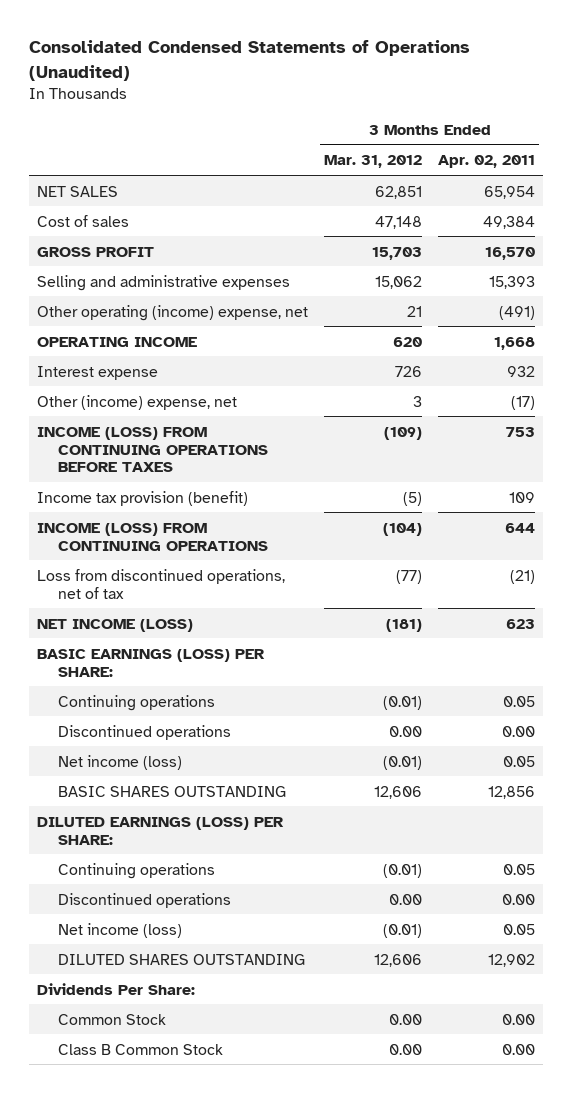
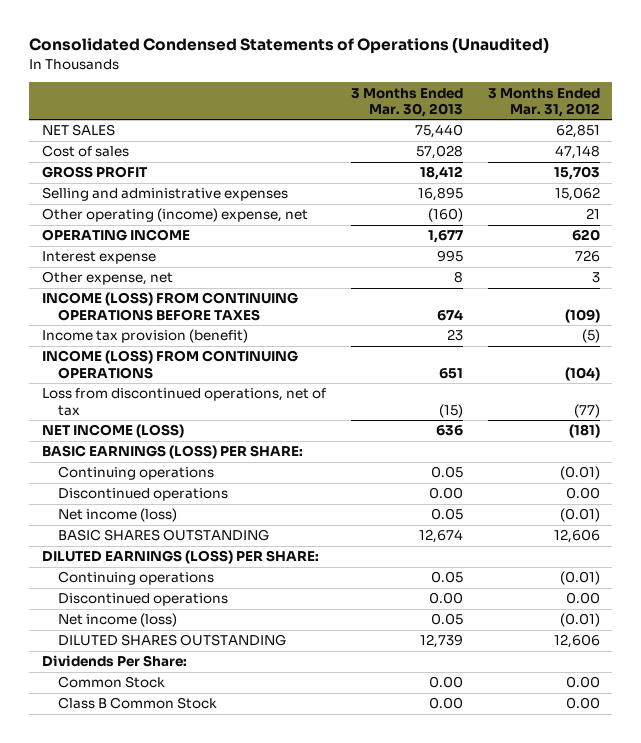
[438,155,536,169] Apr. 02, 2011 -> none
none -> [350,87,463,118] 3 Months Ended Mar. 30, 2013
[37,394,238,410] Other (income) expense, net -> [41,271,173,286] Other expense, net

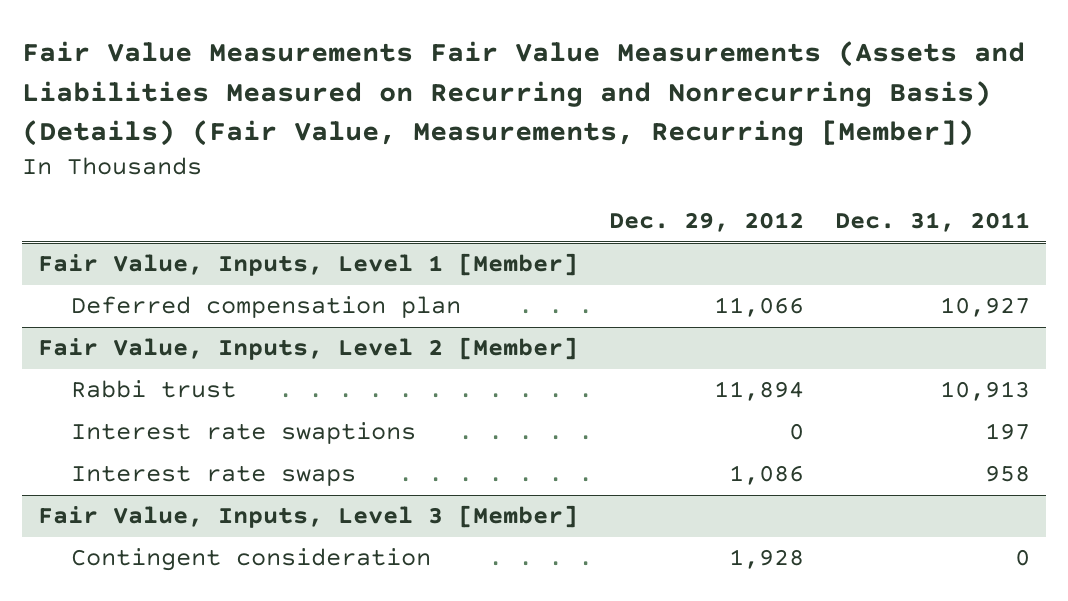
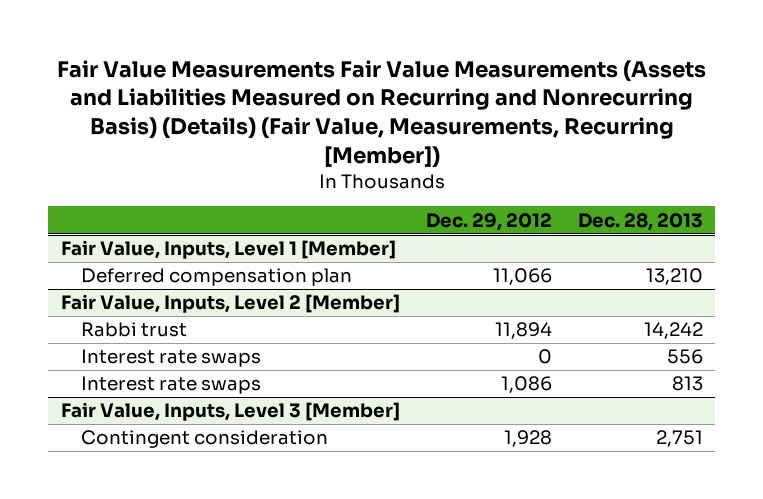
[835,212,1031,233] Dec. 31, 2011 -> none
none -> [577,212,703,231] Dec. 28, 2013
[71,422,417,445] Interest rate swaptions -> [80,349,261,368] Interest rate swaps

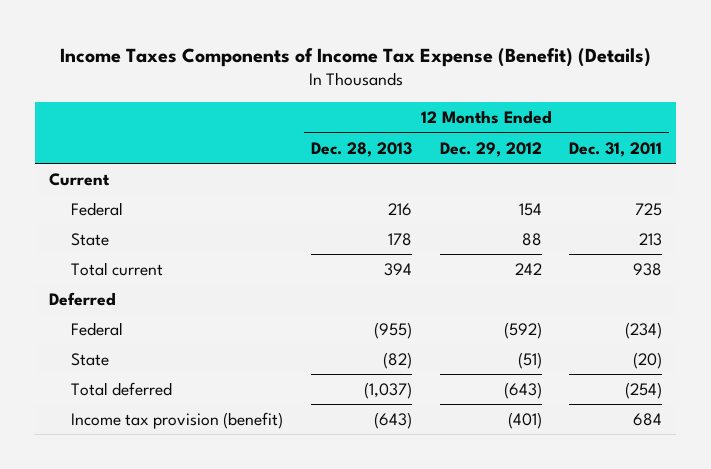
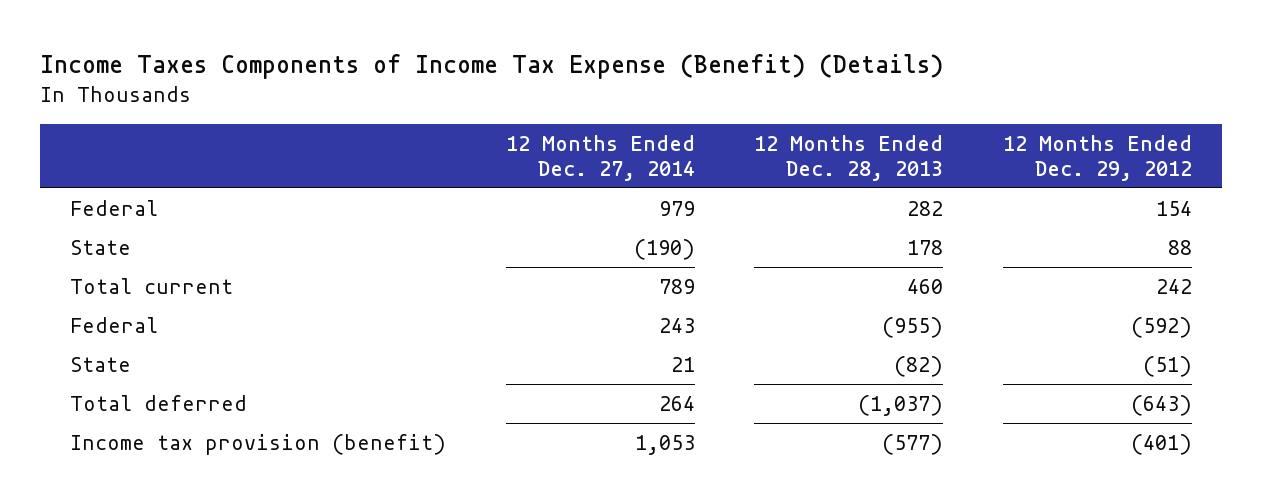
[569,141,663,157] Dec. 31, 2011 -> none
none -> [505,134,695,181] 12 Months Ended Dec. 27, 2014
[48,172,110,186] Current -> none
[387,202,412,216] 216 -> [907,200,944,216] 282
[48,291,116,306] Deferred -> none
[383,262,412,276] 394 -> [907,278,944,294] 460
[373,411,412,429] (643) -> [882,433,944,455] (577)

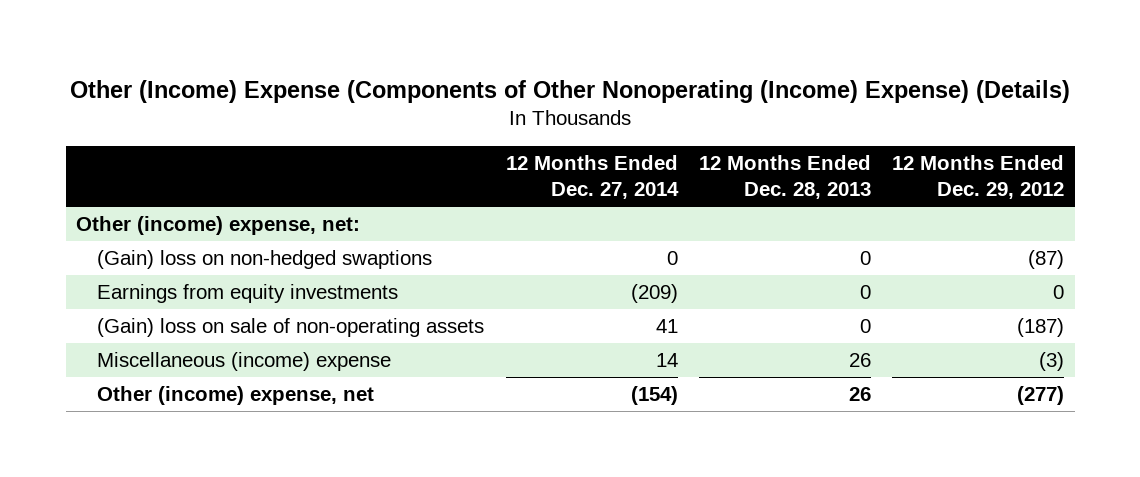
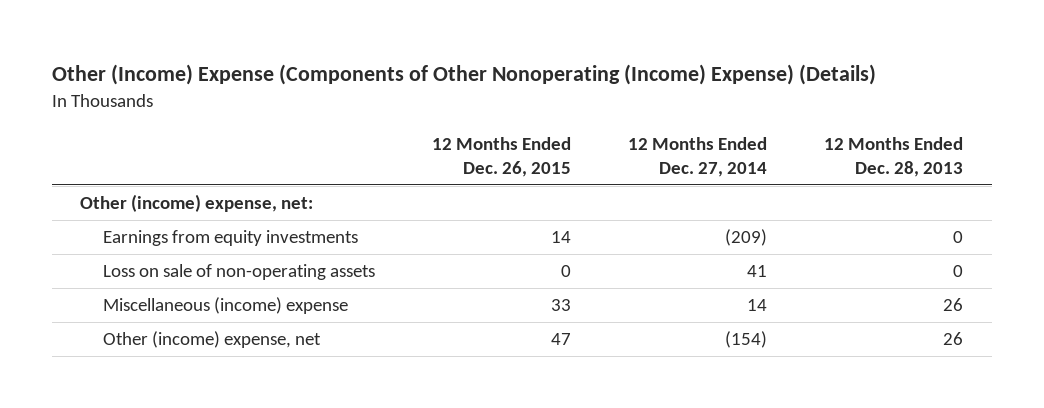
[892,155,1065,199] 12 Months Ended Dec. 29, 2012 -> none
none -> [432,136,572,178] 12 Months Ended Dec. 26, 2015
[97,250,433,270] (Gain) loss on non-hedged swaptions -> none
[97,318,485,338] (Gain) loss on sale of non-operating assets -> [103,264,376,281] Loss on sale of non-operating assets

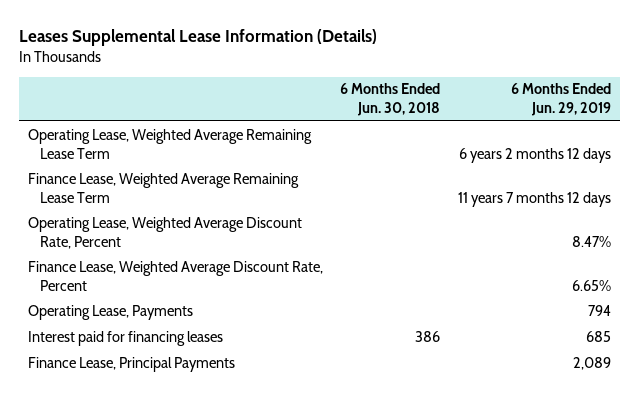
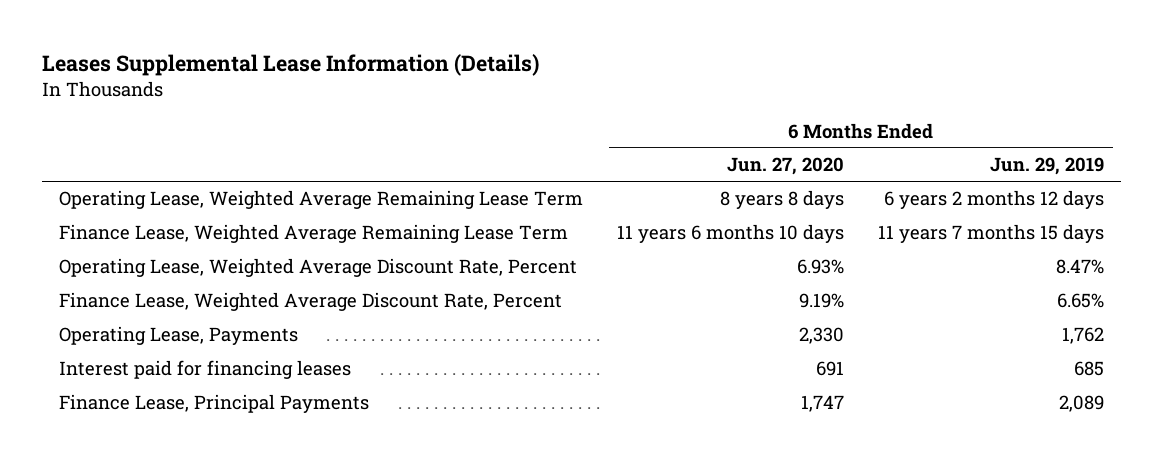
[340,83,441,117] 6 Months Ended Jun. 30, 2018 -> none
none -> [727,157,845,176] Jun. 27, 2020
[457,191,611,207] 11 years 7 months 12 days -> [878,224,1105,244] 11 years 7 months 15 days
[587,304,611,316] 794 -> [1062,327,1105,345] 1,762

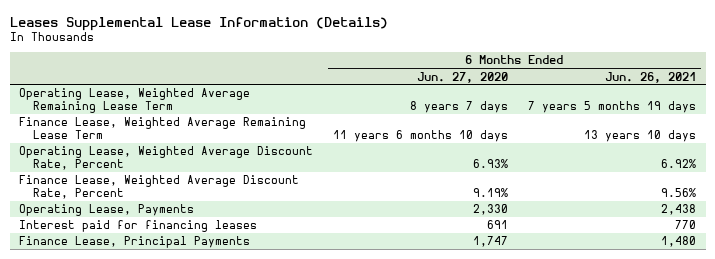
[990,157,1105,176] Jun. 29, 2019 -> none
none -> [604,71,696,83] Jun. 26, 2021
[720,190,845,210] 8 years 8 days -> [410,101,509,114] 8 years 7 days

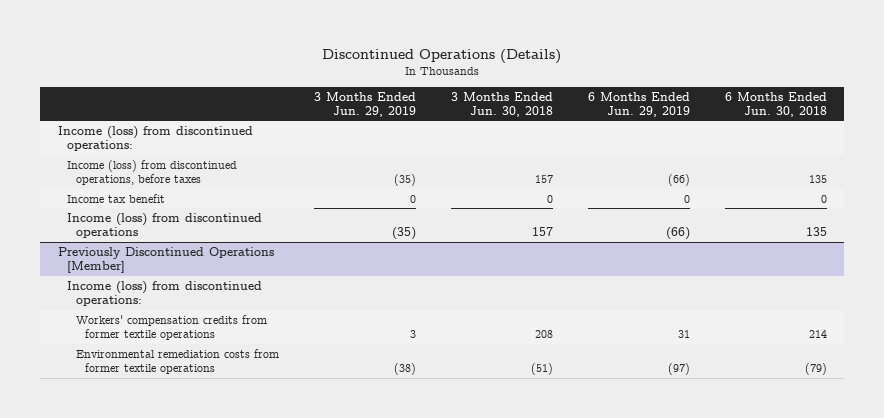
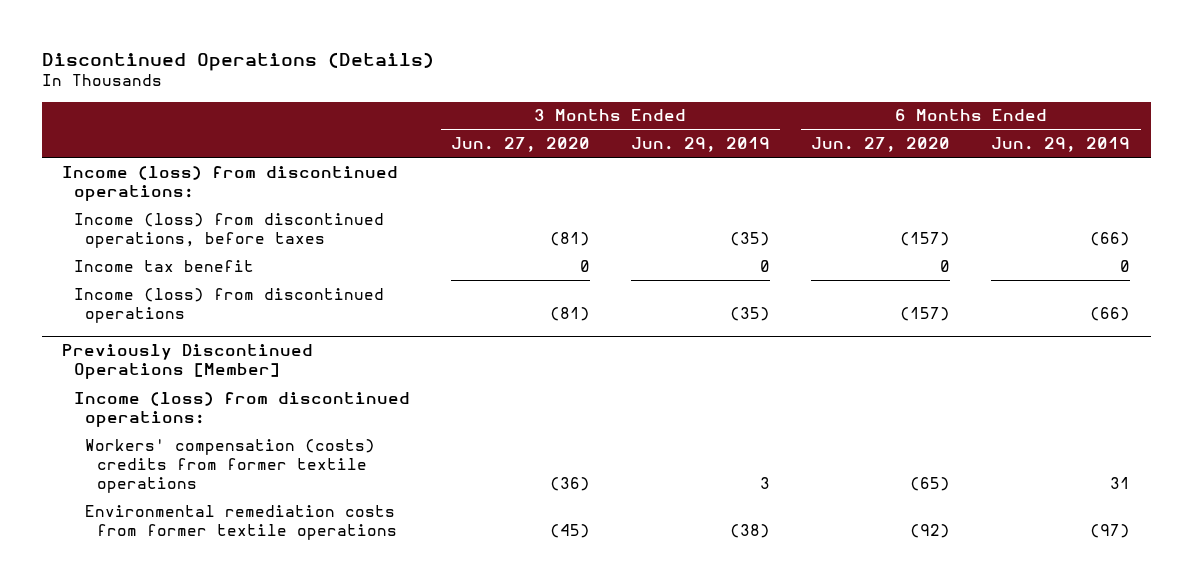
[450,91,553,117] 3 Months Ended Jun. 30, 2018 -> none
[724,91,827,117] 6 Months Ended Jun. 30, 2018 -> none
none -> [450,137,590,153] Jun. 27, 2020
none -> [811,137,951,153] Jun. 27, 2020
[75,314,267,341] Workers' compensation credits from former textile operations -> [85,438,376,494] Workers' compensation (costs) credits from former textile operations

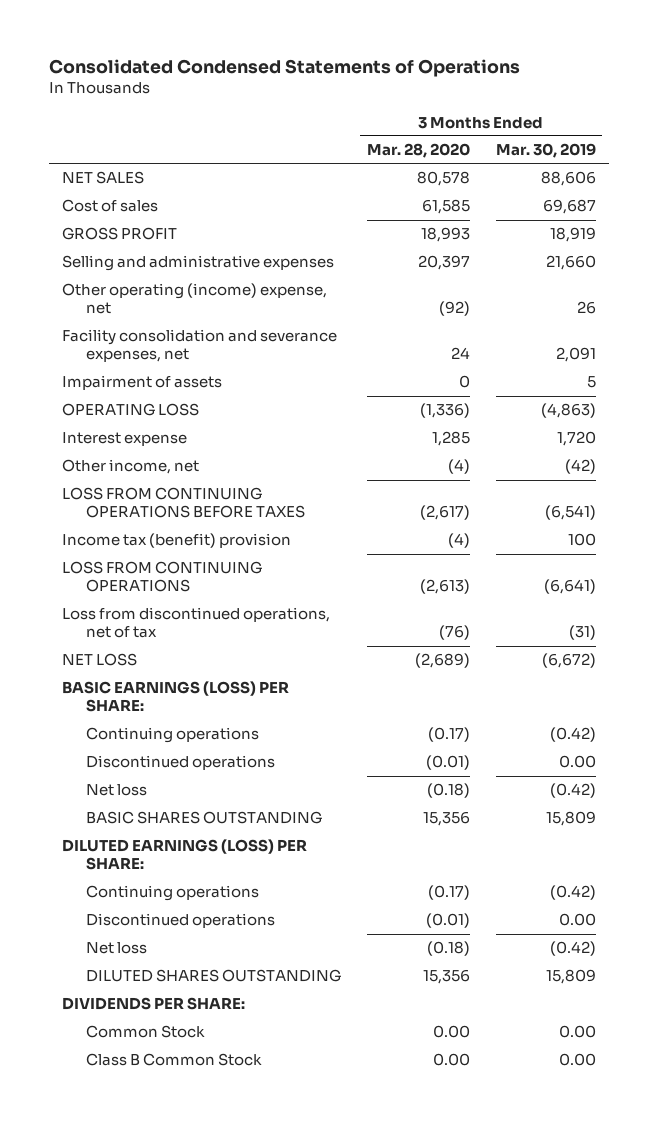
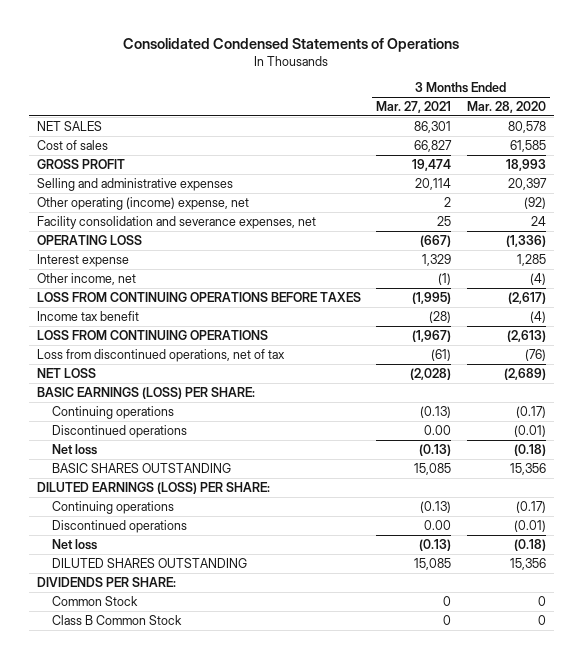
[495,143,596,159] Mar. 30, 2019 -> none
none -> [376,101,452,114] Mar. 27, 2021
[62,375,223,391] Impairment of assets -> none
[62,533,292,549] Income tax (benefit) provision -> [36,311,139,322] Income tax benefit
[432,1025,470,1039] 0.00 -> [538,596,547,607] 0
[432,1053,470,1067] 0.00 -> [538,615,547,626] 0

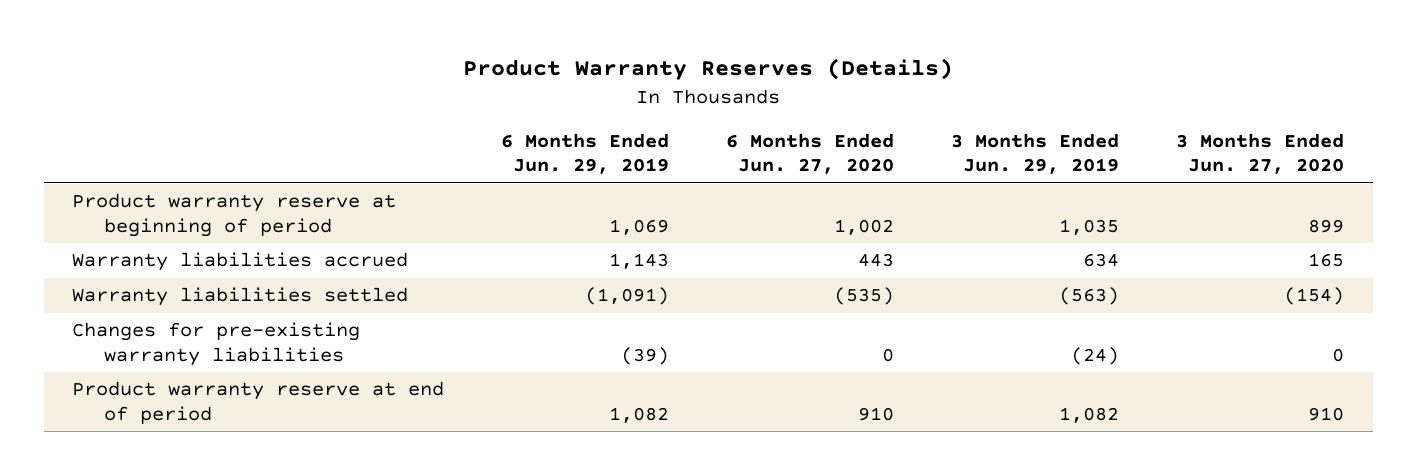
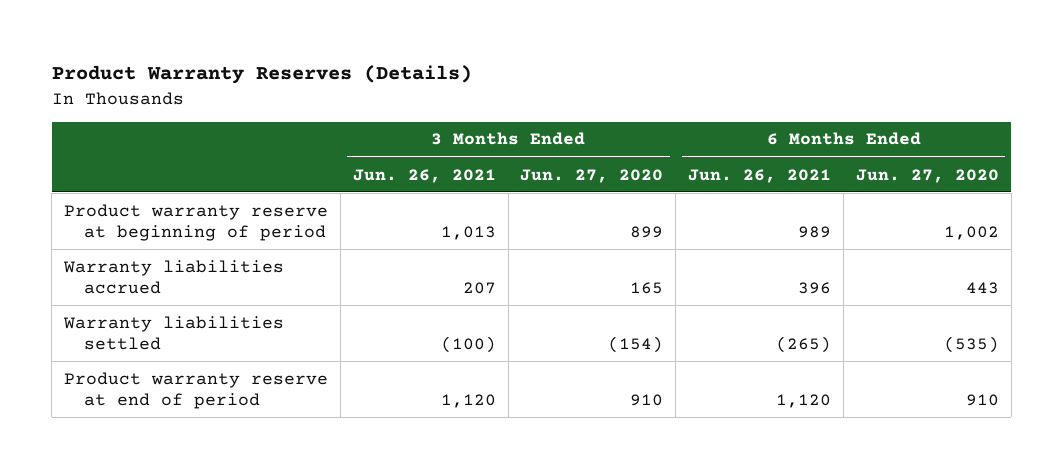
[501,132,670,175] 6 Months Ended Jun. 29, 2019 -> none
[951,132,1120,175] 3 Months Ended Jun. 29, 2019 -> none
none -> [352,168,496,183] Jun. 26, 2021
none -> [688,168,832,183] Jun. 26, 2021
[72,322,361,366] Changes for pre-existing warranty liabilities -> none

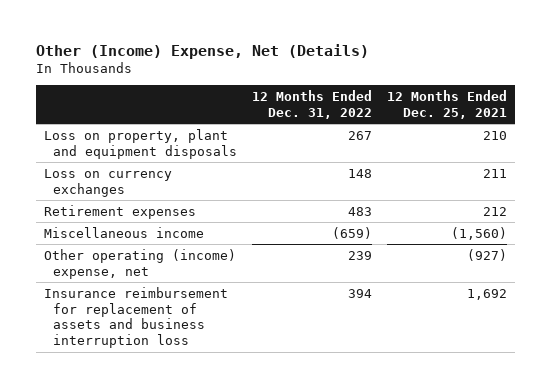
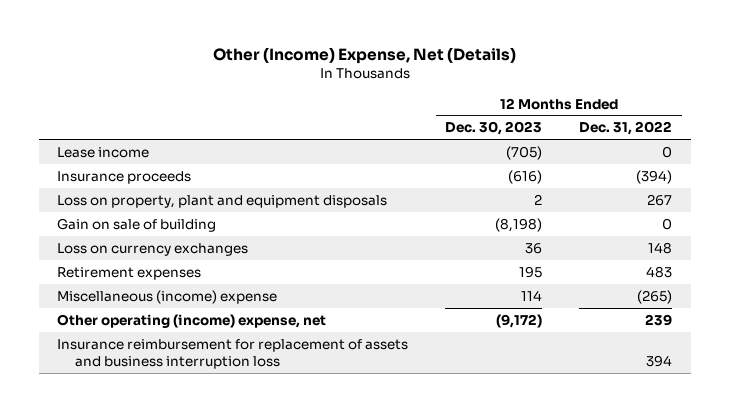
[387,89,508,119] 12 Months Ended Dec. 25, 2021 -> none
none -> [445,121,543,136] Dec. 30, 2023
none -> [57,146,150,158] Lease income
none -> [57,170,192,184] Insurance proceeds
none -> [57,217,217,232] Gain on sale of building
[43,226,204,238] Miscellaneous income -> [57,289,278,304] Miscellaneous (income) expense
[331,226,372,239] (659) -> [637,289,673,304] (265)

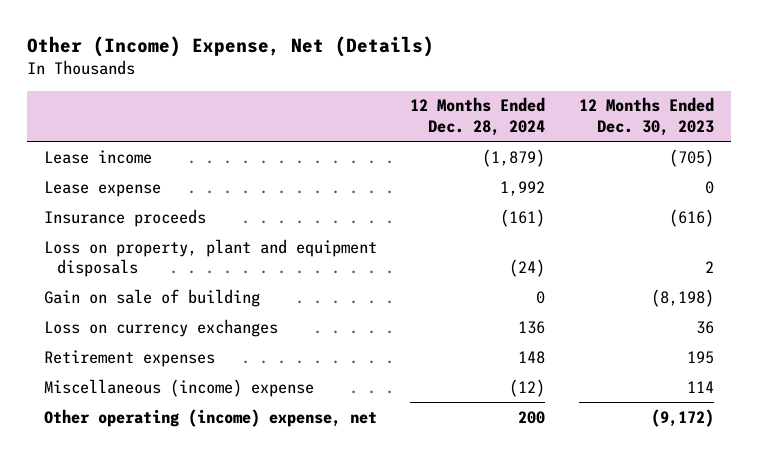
[579,121,673,136] Dec. 31, 2022 -> none
none -> [410,97,546,137] 12 Months Ended Dec. 28, 2024
none -> [43,180,161,197] Lease expense
[57,338,409,369] Insurance reimbursement for replacement of assets and business interruption loss -> none

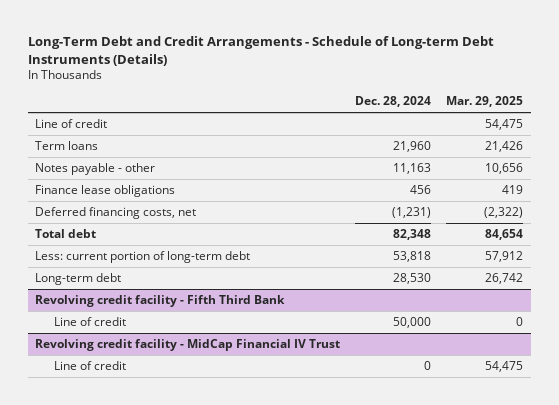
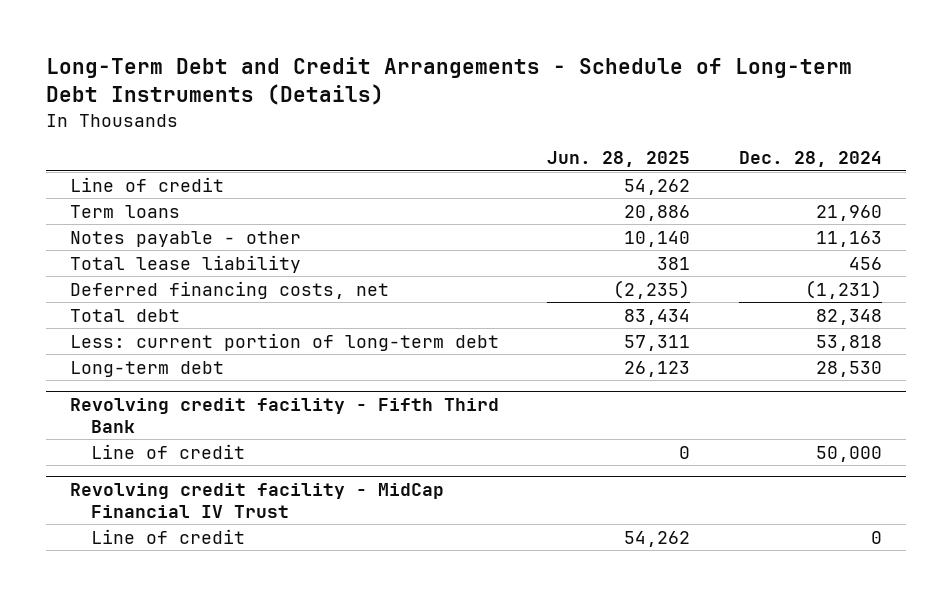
[446,96,524,108] Mar. 29, 2025 -> none
none -> [547,151,691,168] Jun. 28, 2025
[35,184,176,197] Finance lease obligations -> [70,254,302,273] Total lease liability

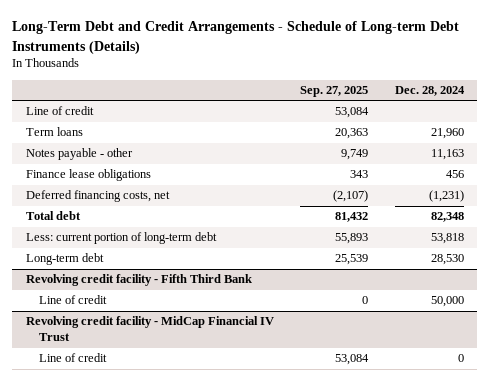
[547,151,691,168] Jun. 28, 2025 -> none
none -> [300,85,369,97] Sep. 27, 2025
[70,254,302,273] Total lease liability -> [25,169,151,182] Finance lease obligations

